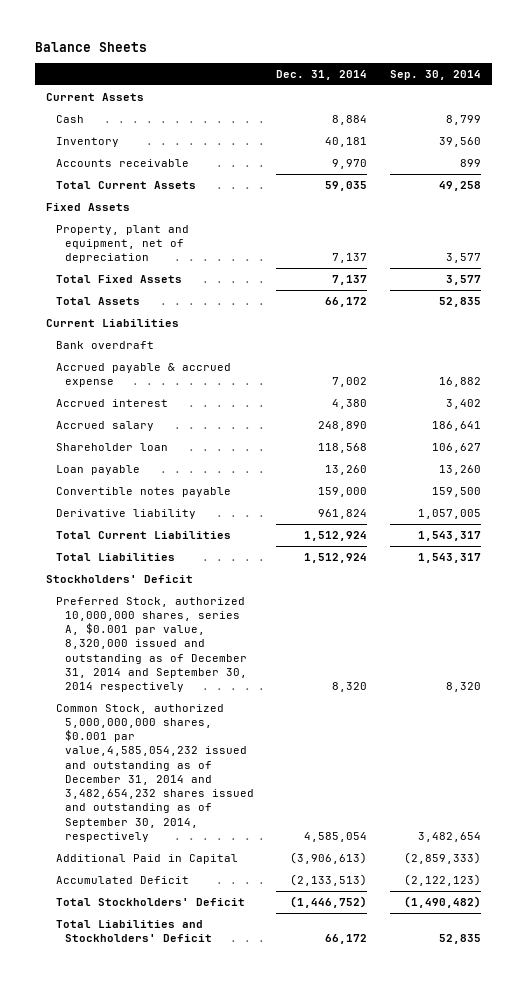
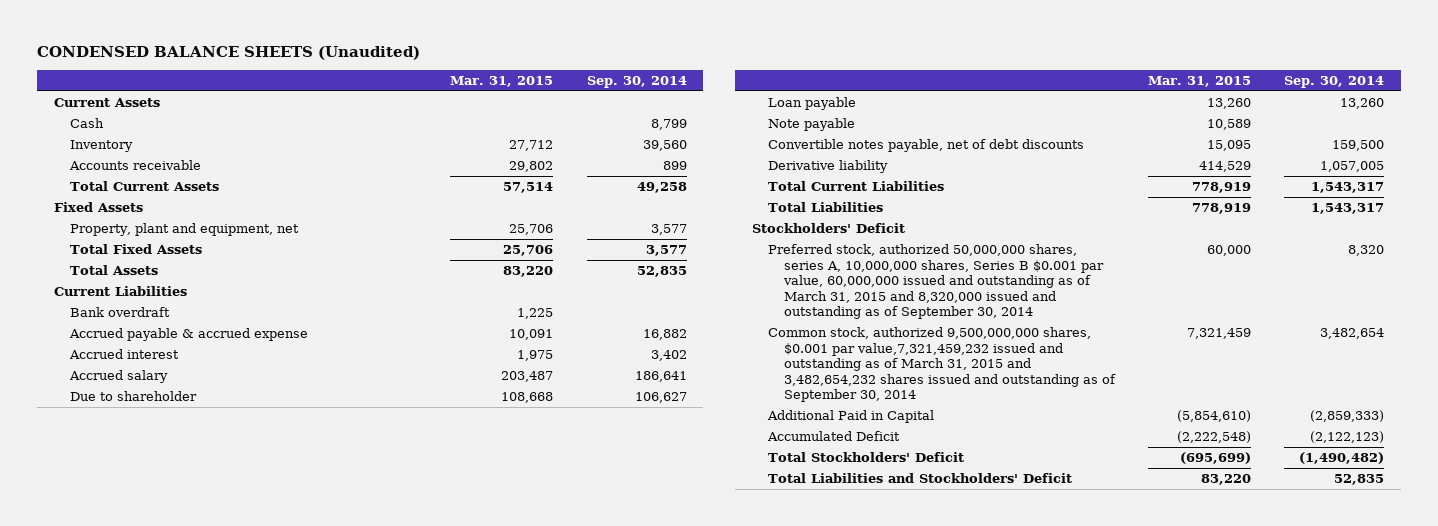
[35,42,148,53] Balance Sheets -> [37,46,421,61] CONDENSED BALANCE SHEETS (Unaudited)
[276,70,368,81] Dec. 31, 2014 -> none
none -> [450,75,554,87] Mar. 31, 2015
[55,224,189,264] Property, plant and equipment, net of depreciation -> [70,223,300,237] Property, plant and equipment, net
[55,442,168,451] Shareholder loan -> [70,391,198,402] Due to shareholder
none -> [767,118,855,132] Note payable
[55,486,231,497] Convertible notes payable -> [767,139,1084,153] Convertible notes payable, net of debt discounts
[55,596,247,693] Preferred Stock, authorized 10,000,000 shares, series A, $0.001 par value, 8,320,000 issued and outstanding as of December 31, 2014 and September 30, 2014 respectively -> [767,244,1104,320] Preferred stock, authorized 50,000,000 shares, series A, 10,000,000 shares, Series B $0.001 par value, 60,000,000 issued and outstanding as of March 31, 2015 and 8,320,000 issued and outstanding as of September 30, 2014
[55,703,254,842] Common Stock, authorized 5,000,000,000 shares, $0.001 par value,4,585,054,232 issued and outstanding as of December 31, 2014 and 3,482,654,232 shares issued and outstanding as of September 30, 2014, respectively -> [767,327,1116,403] Common stock, authorized 9,500,000,000 shares, $0.001 par value,7,321,459,232 issued and outstanding as of March 31, 2015 and 3,482,654,232 shares issued and outstanding as of September 30, 2014

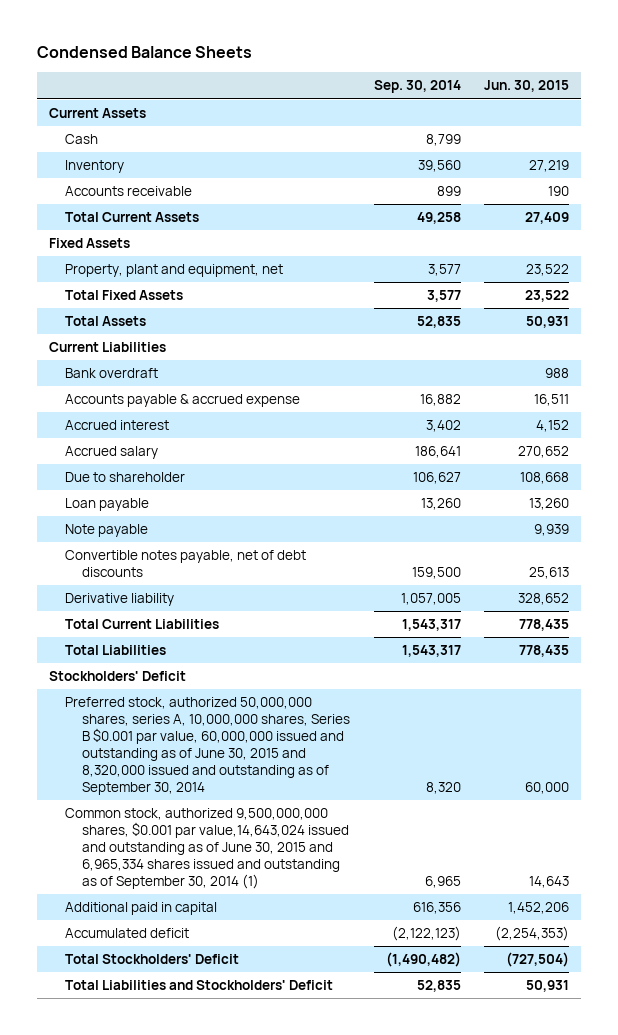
[37,46,421,61] CONDENSED BALANCE SHEETS (Unaudited) -> [37,46,253,59] Condensed Balance Sheets
[450,75,554,87] Mar. 31, 2015 -> none
none -> [483,80,569,93] Jun. 30, 2015
[69,328,309,342] Accrued payable & accrued expense -> [65,394,301,408] Accounts payable & accrued expense
[767,244,1104,320] Preferred stock, authorized 50,000,000 shares, series A, 10,000,000 shares, Series B $0.001 par value, 60,000,000 issued and outstanding as of March 31, 2015 and 8,320,000 issued and outstanding as of September 30, 2014 -> [65,697,351,795] Preferred stock, authorized 50,000,000 shares, series A, 10,000,000 shares, Series B $0.001 par value, 60,000,000 issued and outstanding as of June 30, 2015 and 8,320,000 issued and outstanding as of September 30, 2014
[767,327,1116,403] Common stock, authorized 9,500,000,000 shares, $0.001 par value,7,321,459,232 issued and outstanding as of March 31, 2015 and 3,482,654,232 shares issued and outstanding as of September 30, 2014 -> [65,808,350,889] Common stock, authorized 9,500,000,000 shares, $0.001 par value,14,643,024 issued and outstanding as of June 30, 2015 and 6,965,334 shares issued and outstanding as of September 30, 2014 (1)
[1320,328,1385,340] 3,482,654 -> [424,875,461,888] 6,965
[766,410,934,424] Additional Paid in Capital -> [65,902,218,916] Additional paid in capital
[1310,410,1385,423] (2,859,333) -> [412,902,461,915] 616,356
[766,431,900,442] Accumulated Deficit -> [65,928,190,939] Accumulated deficit

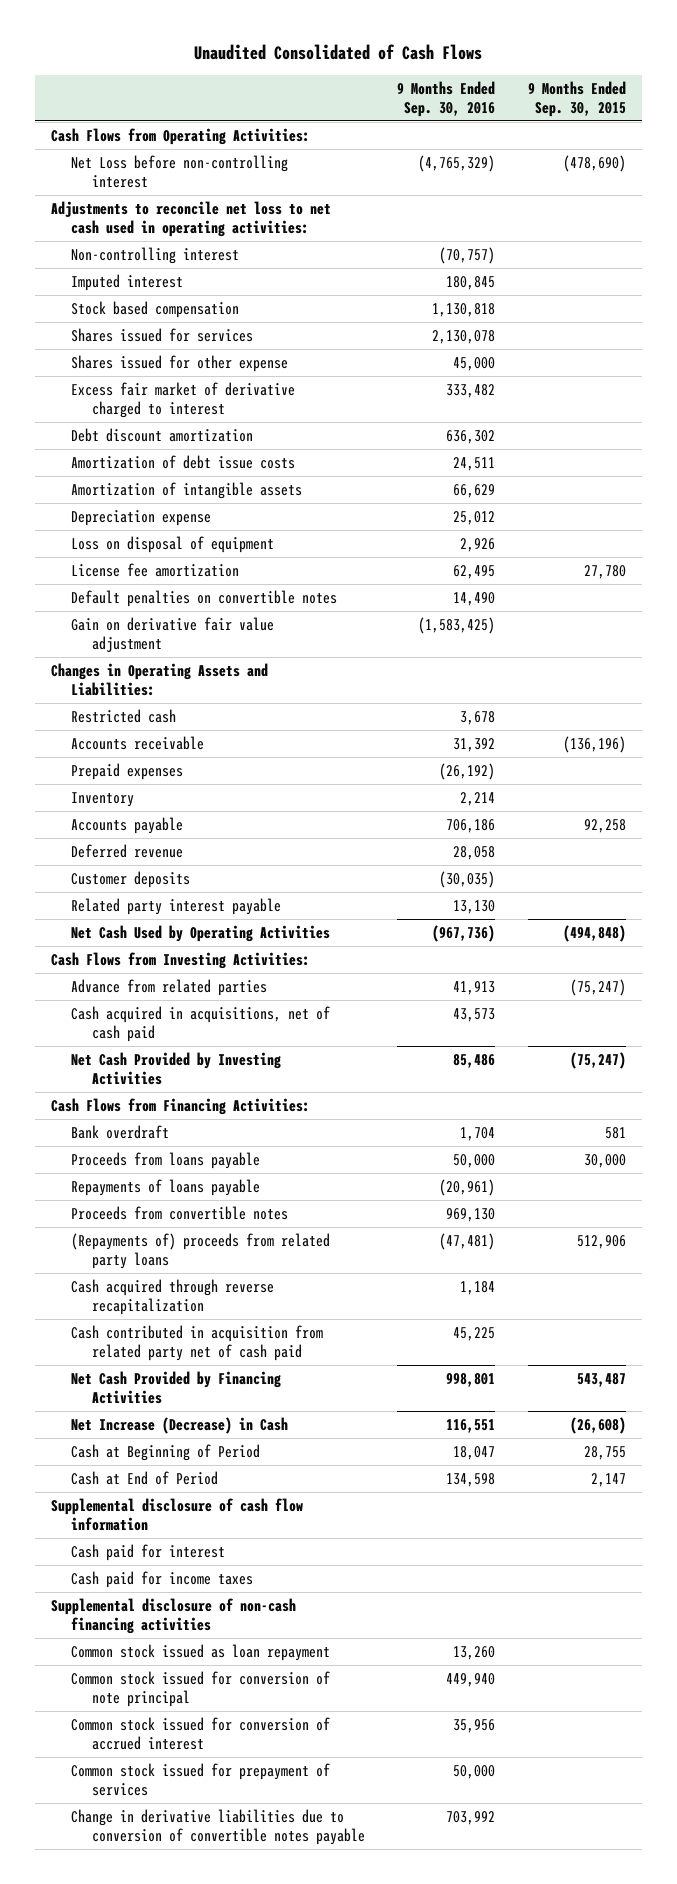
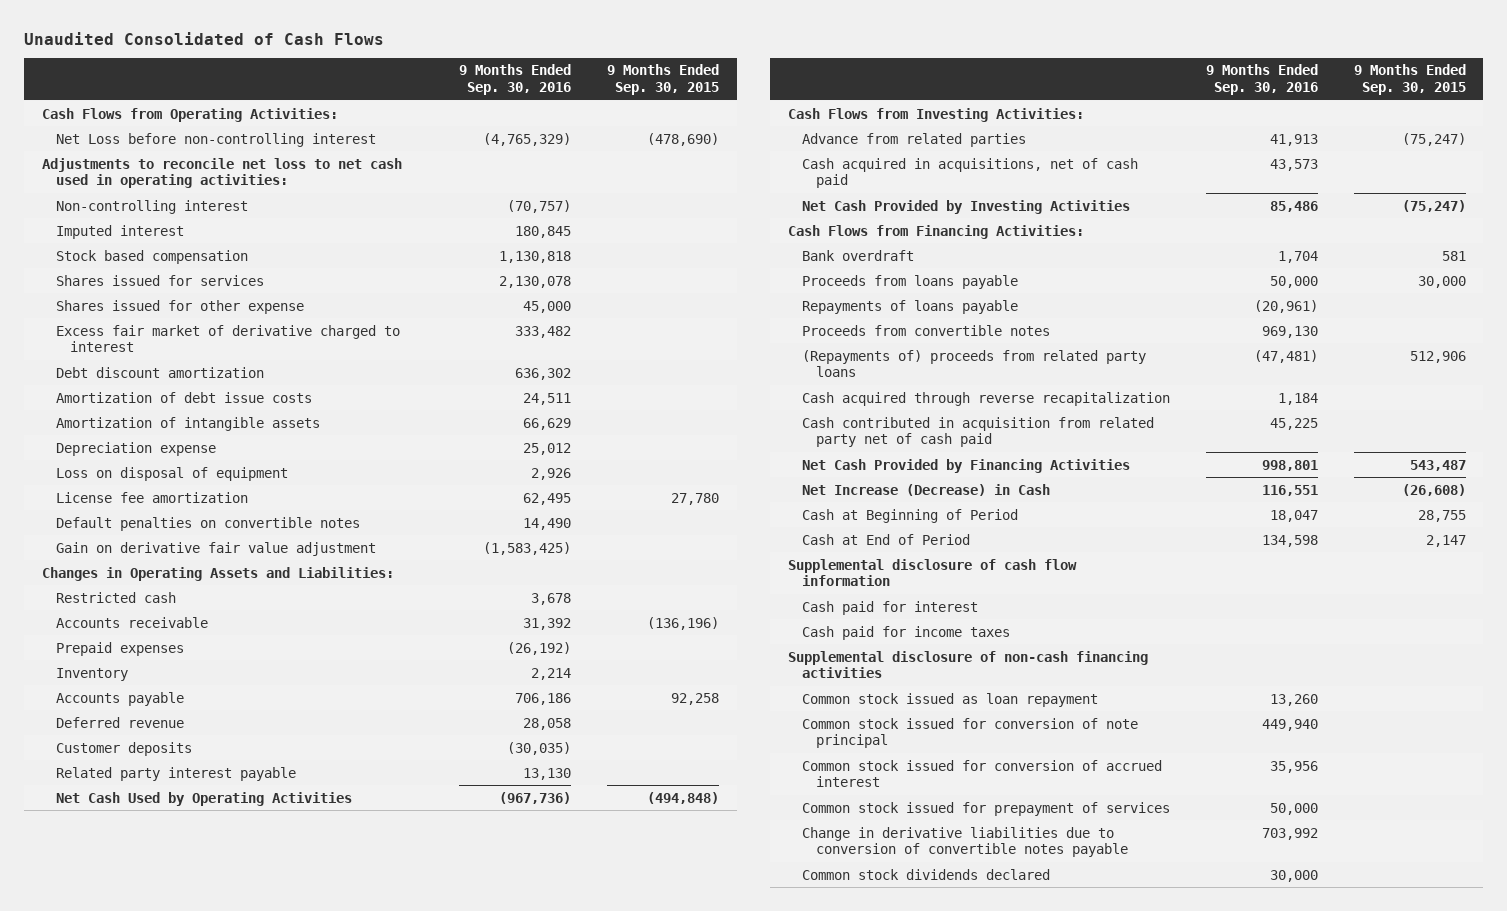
none -> [802,868,1051,880] Common stock dividends declared

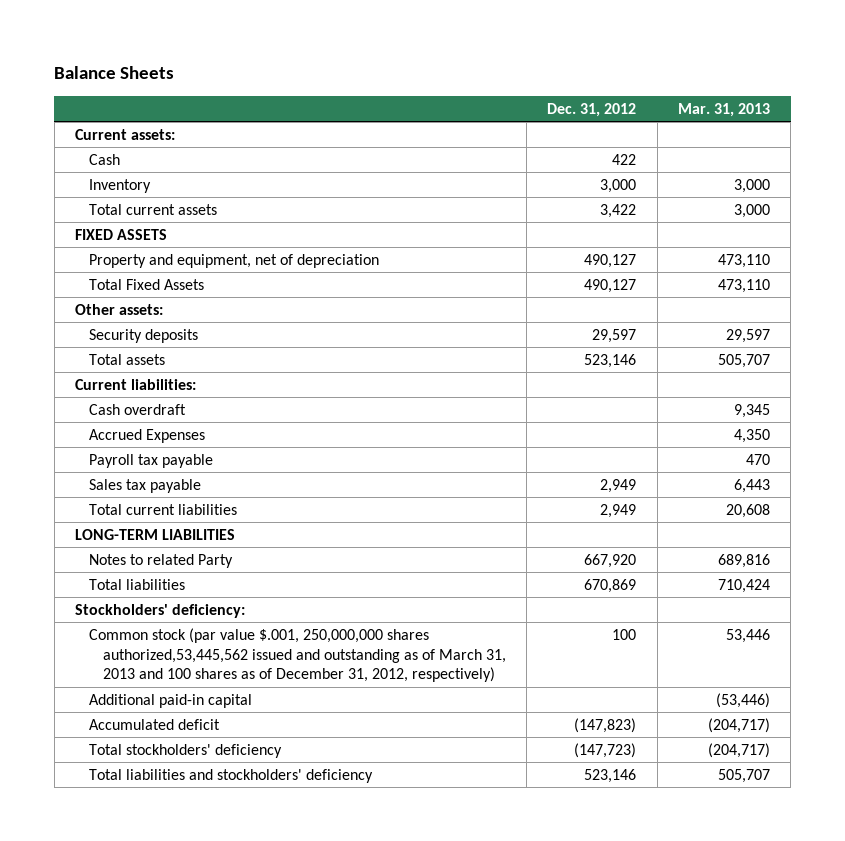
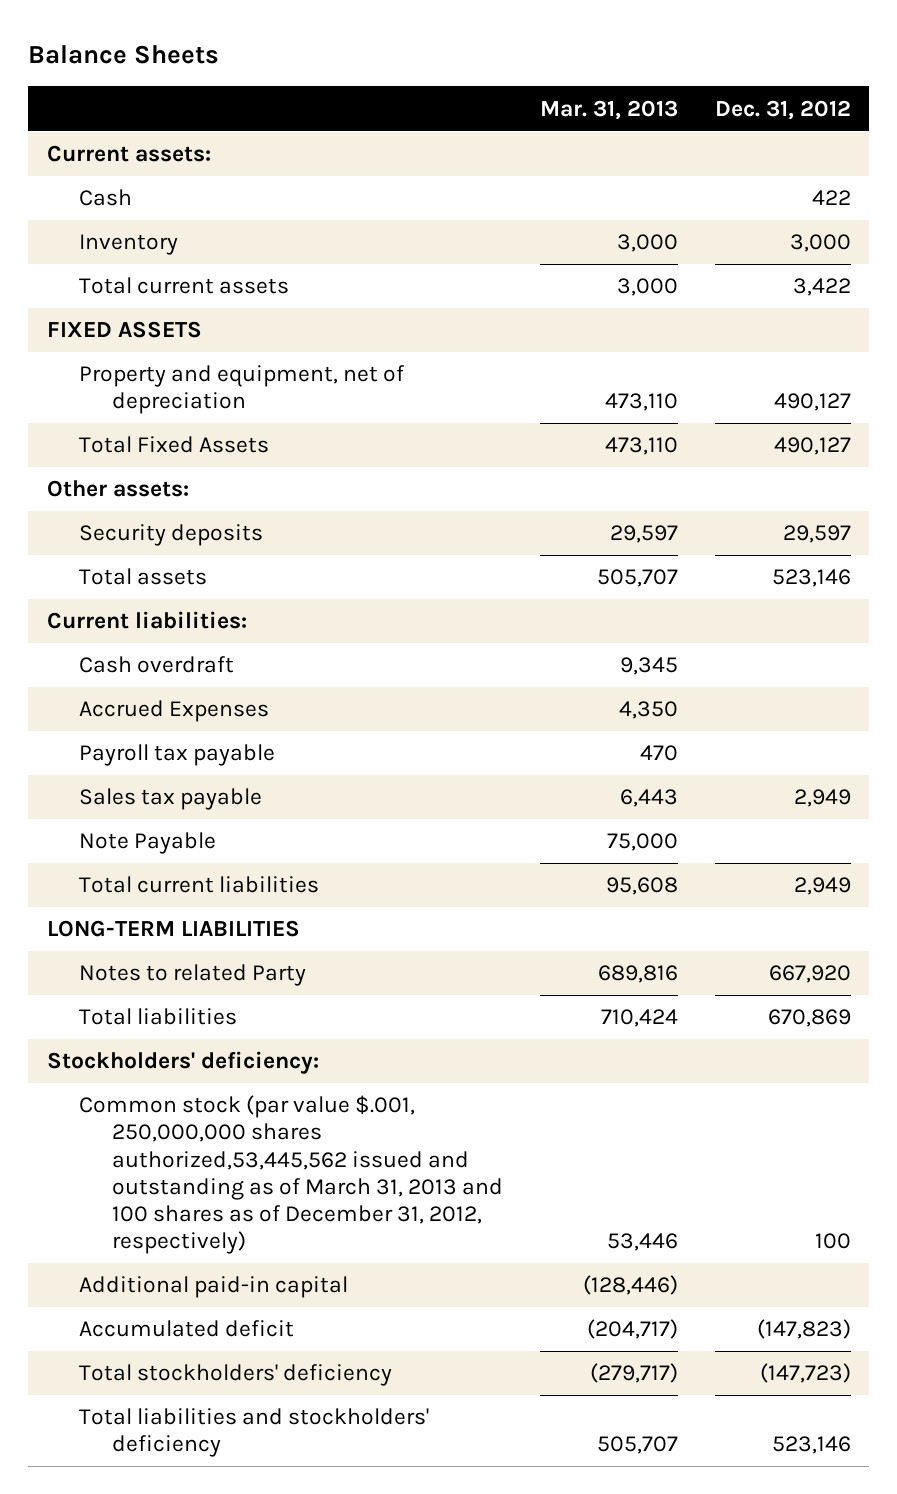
none -> [79,832,217,855] Note Payable
[725,503,770,518] 20,608 -> [605,877,678,896] 95,608
[715,692,770,708] (53,446) -> [582,1275,678,1296] (128,446)
[707,742,770,758] (204,717) -> [589,1363,678,1384] (279,717)

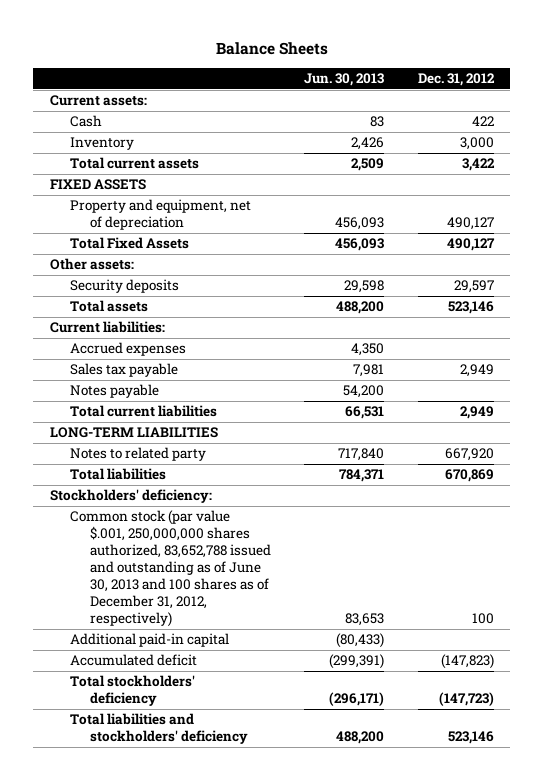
[539,99,678,120] Mar. 31, 2013 -> none
none -> [304,73,385,87] Jun. 30, 2013
[79,656,235,674] Cash overdraft -> none
[79,744,276,767] Payroll tax payable -> none
[79,700,270,723] Accrued Expenses -> [70,342,187,357] Accrued expenses
[79,832,217,855] Note Payable -> none
none -> [70,384,160,399] Notes payable
[79,964,307,987] Notes to related Party -> [70,447,207,462] Notes to related party
[79,1095,503,1254] Common stock (par value $.001, 250,000,000 shares authorized,53,445,562 issued and outstanding as of March 31, 2013 and 100 shares as of December 31, 2012, respectively) -> [70,510,271,628] Common stock (par value $.001, 250,000,000 shares authorized, 83,652,788 issued and outstanding as of June 30, 2013 and 100 shares as of December 31, 2012, respectively)

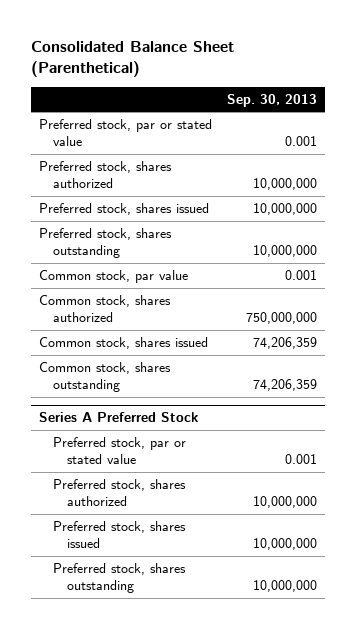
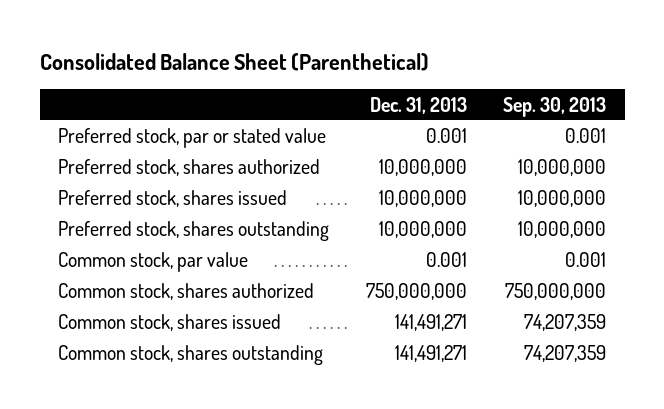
none -> [369,96,467,114] Dec. 31, 2013
[38,412,198,423] Series A Preferred Stock -> none
[52,437,186,464] Preferred stock, par or stated value -> none
[52,479,186,506] Preferred stock, shares authorized -> none
[52,521,186,548] Preferred stock, shares issued -> none
[52,563,186,593] Preferred stock, shares outstanding -> none
[253,337,318,350] 74,206,359 -> [524,314,607,332] 74,207,359
[253,378,318,391] 74,206,359 -> [524,345,607,363] 74,207,359

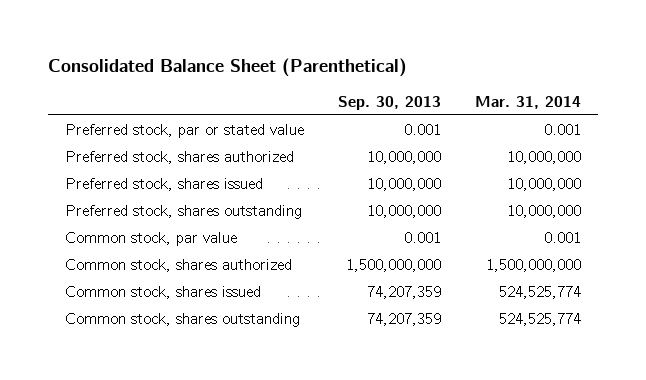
[369,96,467,114] Dec. 31, 2013 -> none
none -> [475,95,582,109] Mar. 31, 2014
[505,283,607,301] 750,000,000 -> [345,258,441,272] 1,500,000,000

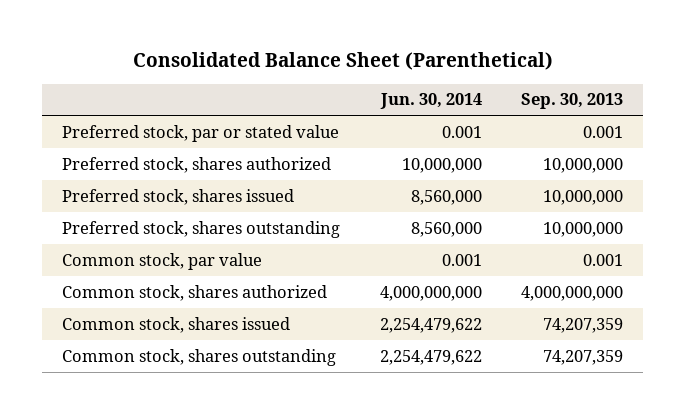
[475,95,582,109] Mar. 31, 2014 -> none
none -> [379,93,482,110] Jun. 30, 2014
[345,258,441,272] 1,500,000,000 -> [521,285,624,301] 4,000,000,000

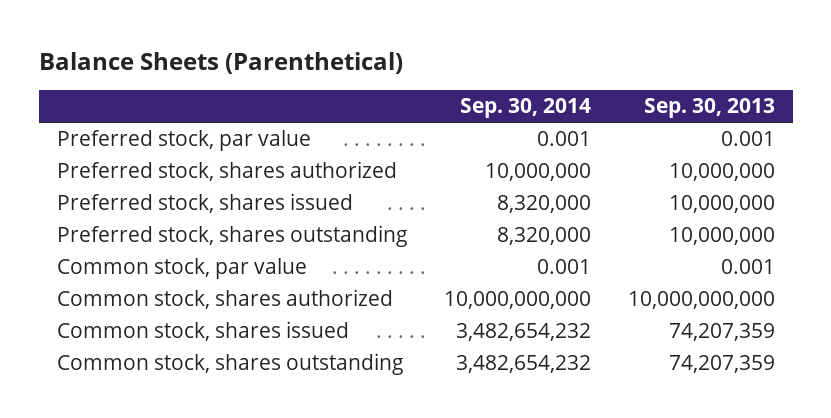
[132,52,553,71] Consolidated Balance Sheet (Parenthetical) -> [38,52,403,75] Balance Sheets (Parenthetical)
[379,93,482,110] Jun. 30, 2014 -> none
none -> [460,98,592,119] Sep. 30, 2014
[61,124,339,142] Preferred stock, par or stated value -> [56,129,311,151] Preferred stock, par value
[521,285,624,301] 4,000,000,000 -> [627,290,775,309] 10,000,000,000

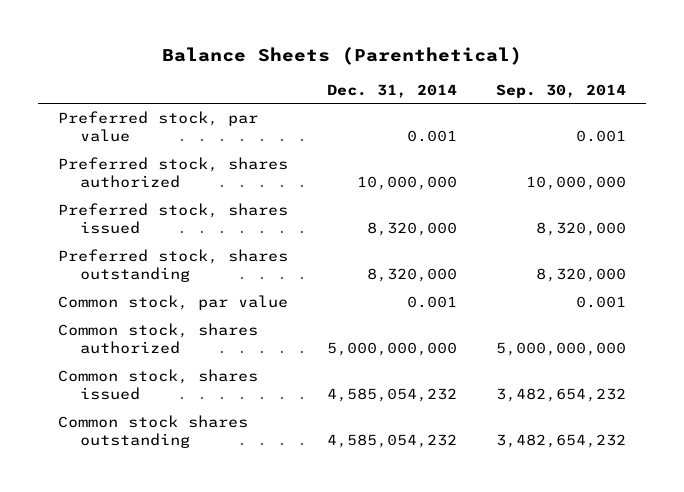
[643,98,775,119] Sep. 30, 2013 -> none
none -> [326,83,457,98] Dec. 31, 2014
[444,290,592,309] 10,000,000,000 -> [496,342,627,357] 5,000,000,000
[56,352,404,375] Common stock, shares outstanding -> [57,414,248,449] Common stock shares outstanding

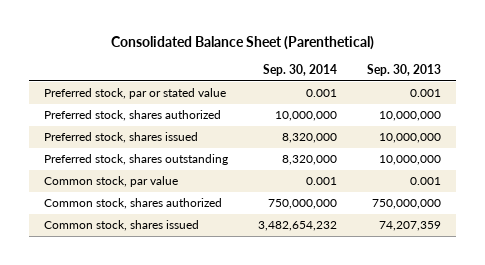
[161,46,522,65] Balance Sheets (Parenthetical) -> [110,36,374,51] Consolidated Balance Sheet (Parenthetical)
[326,83,457,98] Dec. 31, 2014 -> none
none -> [367,63,442,76] Sep. 30, 2013
[57,110,258,143] Preferred stock, par value -> [44,88,227,100] Preferred stock, par or stated value
[496,342,627,357] 5,000,000,000 -> [268,199,338,210] 750,000,000
[57,414,248,449] Common stock shares outstanding -> none

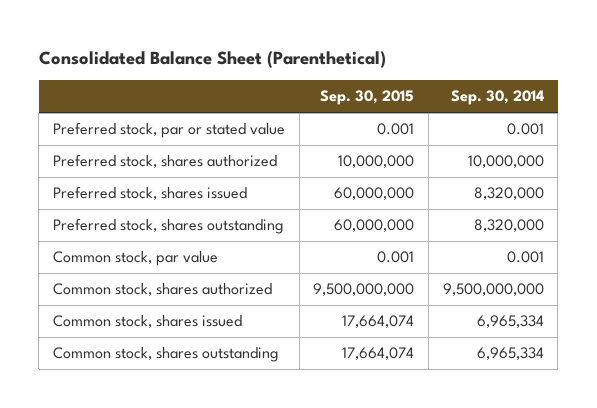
[367,63,442,76] Sep. 30, 2013 -> none
none -> [320,90,415,106] Sep. 30, 2015
[268,199,338,210] 750,000,000 -> [442,283,544,297] 9,500,000,000
[258,221,338,232] 3,482,654,232 -> [476,315,544,329] 6,965,334
none -> [52,347,279,363] Common stock, shares outstanding

